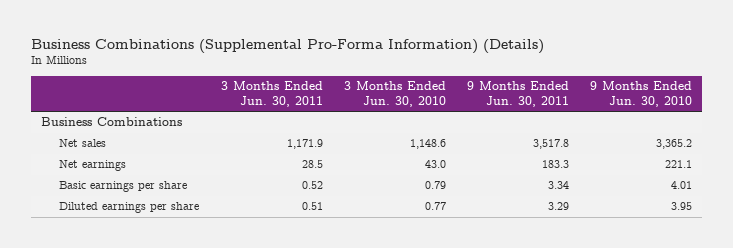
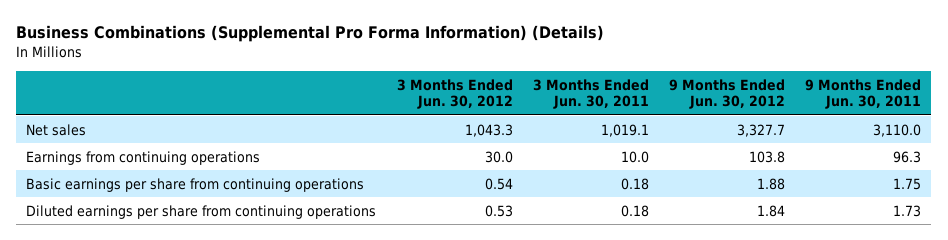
[30,38,544,54] Business Combinations (Supplemental Pro-Forma Information) (Details) -> [16,25,605,43] Business Combinations (Supplemental Pro Forma Information) (Details)
[343,81,446,107] 3 Months Ended Jun. 30, 2010 -> none
[589,81,692,107] 9 Months Ended Jun. 30, 2010 -> none
none -> [396,78,513,110] 3 Months Ended Jun. 30, 2012
none -> [669,78,786,110] 9 Months Ended Jun. 30, 2012
[41,117,183,127] Business Combinations -> none
[286,139,323,150] 1,171.9 -> [600,123,649,137] 1,019.1
[532,139,569,150] 3,517.8 -> [873,123,922,137] 3,110.0
[59,160,127,172] Net earnings -> [26,150,261,165] Earnings from continuing operations
[301,160,323,169] 28.5 -> [620,150,649,163] 10.0
[541,160,569,169] 183.3 -> [893,150,922,163] 96.3
[59,181,188,193] Basic earnings per share -> [26,177,365,192] Basic earnings per share from continuing operations
[301,181,323,190] 0.52 -> [620,177,649,190] 0.18
[547,181,569,190] 3.34 -> [893,177,922,190] 1.75
[59,202,200,214] Diluted earnings per share -> [26,204,377,219] Diluted earnings per share from continuing operations
[301,202,323,211] 0.51 -> [620,204,649,217] 0.18
[547,202,569,211] 3.29 -> [893,204,922,217] 1.73

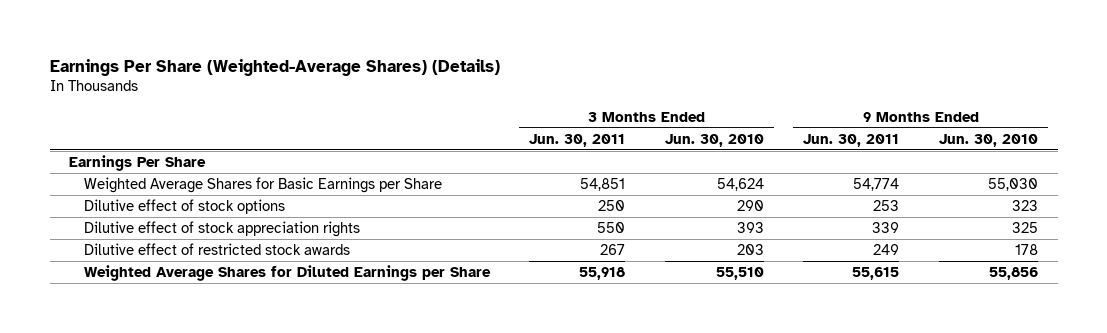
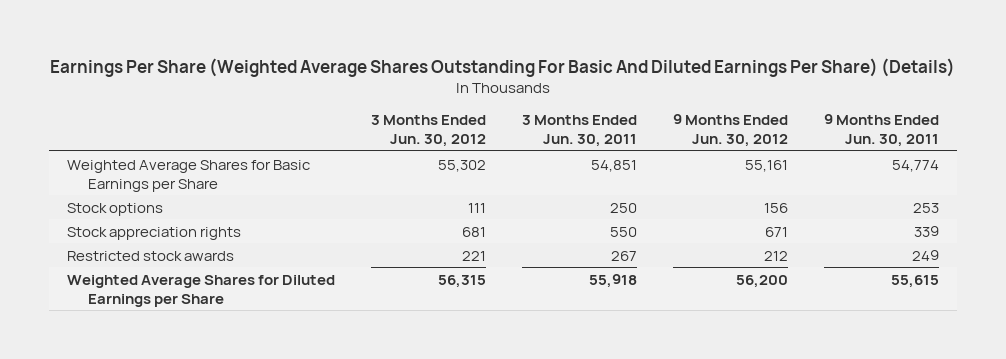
[49,59,500,77] Earnings Per Share (Weighted-Average Shares) (Details) -> [50,57,956,77] Earnings Per Share (Weighted Average Shares Outstanding For Basic And Diluted Earnings Per Share) (Details)
[664,133,764,147] Jun. 30, 2010 -> none
[938,133,1038,147] Jun. 30, 2010 -> none
none -> [371,115,487,148] 3 Months Ended Jun. 30, 2012
none -> [673,114,789,148] 9 Months Ended Jun. 30, 2012
[69,154,207,171] Earnings Per Share -> none
[83,198,285,214] Dilutive effect of stock options -> [67,202,164,216] Stock options
[83,220,360,237] Dilutive effect of stock appreciation rights -> [67,226,242,240] Stock appreciation rights
[83,242,350,255] Dilutive effect of restricted stock awards -> [67,250,235,261] Restricted stock awards

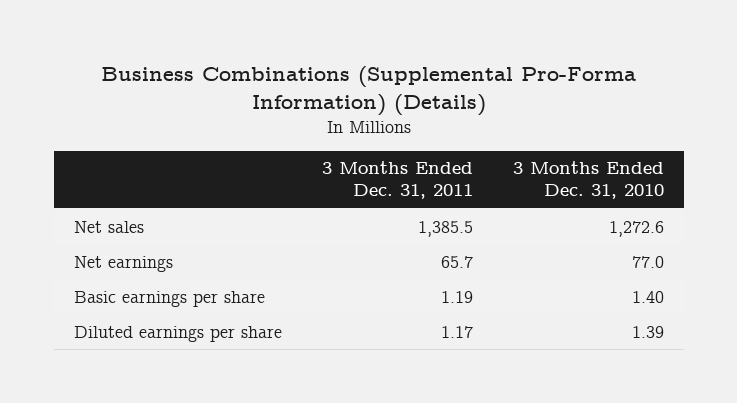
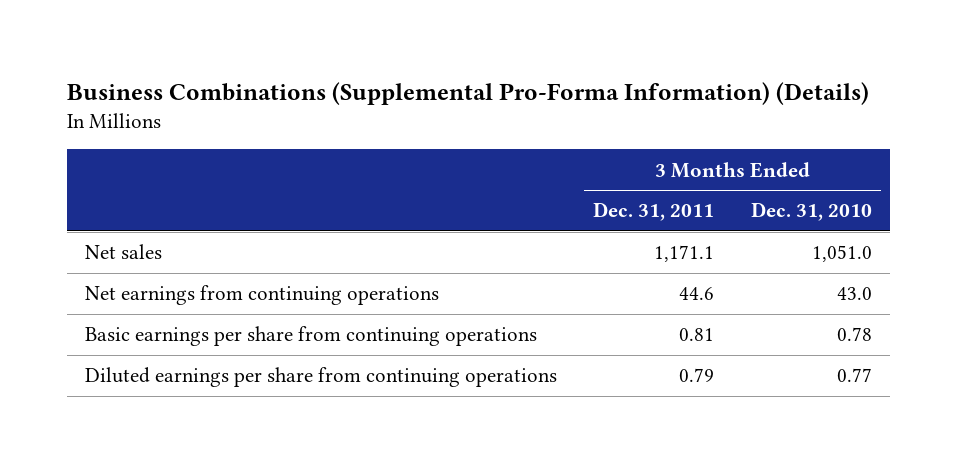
[417,220,473,237] 1,385.5 -> [654,245,715,263] 1,171.1
[608,220,664,237] 1,272.6 -> [811,245,872,263] 1,051.0
[73,255,173,272] Net earnings -> [85,285,440,306] Net earnings from continuing operations
[440,255,473,268] 65.7 -> [679,287,715,301] 44.6
[631,255,664,268] 77.0 -> [836,287,872,301] 43.0
[73,290,265,307] Basic earnings per share -> [85,326,538,347] Basic earnings per share from continuing operations
[440,290,473,303] 1.19 -> [679,328,715,342] 0.81
[631,290,664,303] 1.40 -> [836,327,872,342] 0.78
[73,325,282,342] Diluted earnings per share -> [85,367,558,388] Diluted earnings per share from continuing operations
[440,325,473,338] 1.17 -> [679,368,715,383] 0.79
[631,325,664,338] 1.39 -> [836,368,872,383] 0.77

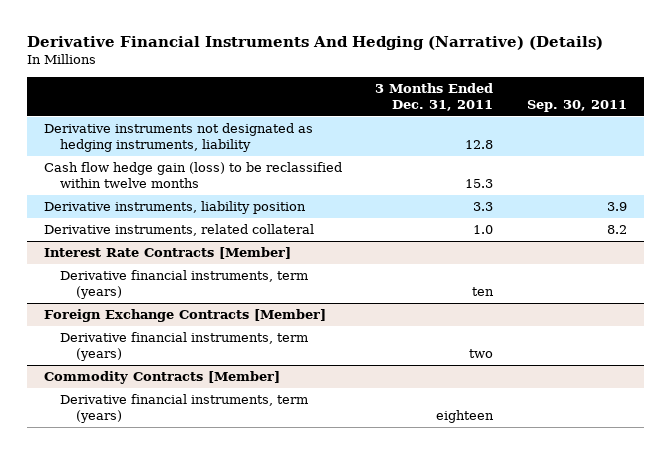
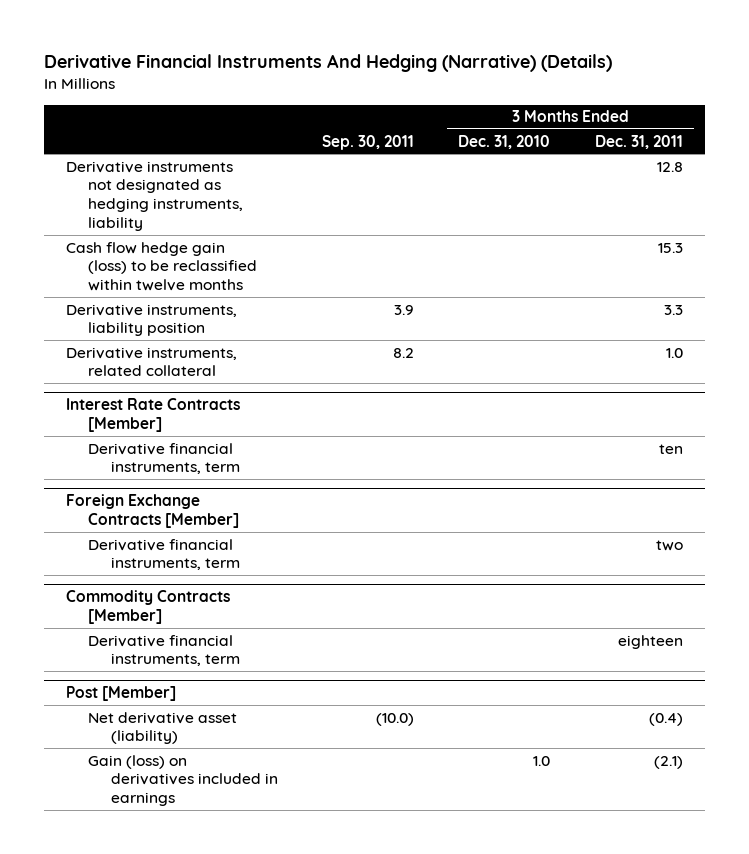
none -> [458,134,551,149] Dec. 31, 2010
[59,270,308,300] Derivative financial instruments, term (years) -> [88,442,240,475] Derivative financial instruments, term
[59,332,308,362] Derivative financial instruments, term (years) -> [88,538,240,571] Derivative financial instruments, term
[59,394,308,424] Derivative financial instruments, term (years) -> [88,634,240,667] Derivative financial instruments, term
none -> [66,686,177,702] Post [Member]
none -> [88,711,238,745] Net derivative asset (liability)
none -> [88,754,278,807] Gain (loss) on derivatives included in earnings

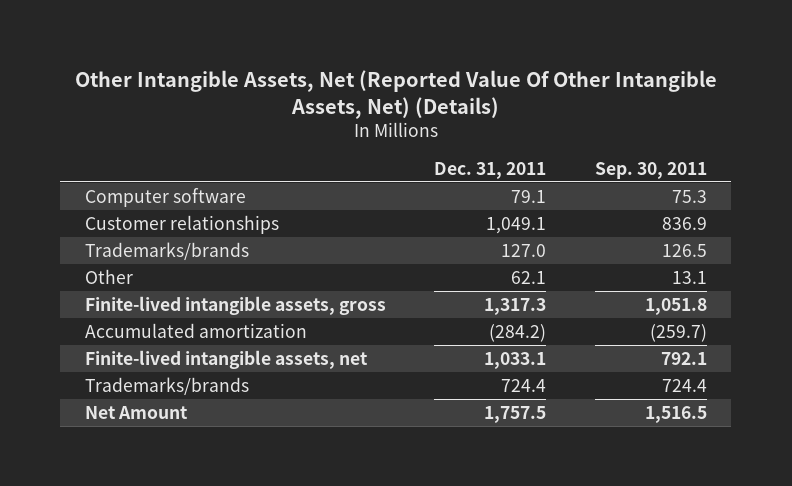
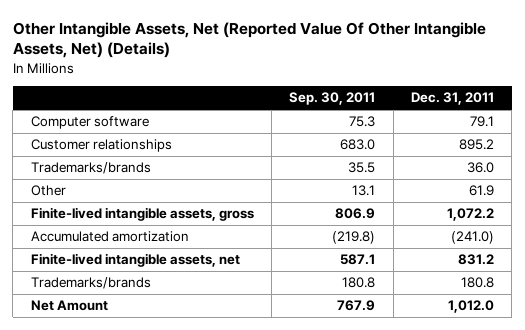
[486,216,547,234] 1,049.1 -> [458,139,494,151] 895.2
[662,216,708,230] 836.9 -> [340,139,376,151] 683.0
[501,243,547,257] 127.0 -> [466,162,494,174] 36.0
[662,243,708,257] 126.5 -> [348,162,376,174] 35.5
[511,270,547,284] 62.1 -> [468,185,494,197] 61.9
[484,297,547,315] 1,317.3 -> [446,208,494,222] 1,072.2
[645,297,708,315] 1,051.8 -> [335,208,376,220] 806.9
[489,323,547,342] (284.2) -> [450,231,494,245] (241.0)
[650,323,708,342] (259.7) -> [332,231,376,245] (219.8)
[484,351,547,369] 1,033.1 -> [457,254,494,266] 831.2
[661,351,708,365] 792.1 -> [340,254,376,266] 587.1
[501,378,547,392] 724.4 -> [460,277,494,289] 180.8
[662,378,708,392] 724.4 -> [342,277,376,289] 180.8
[484,405,547,423] 1,757.5 -> [447,300,494,314] 1,012.0
[645,405,708,423] 1,516.5 -> [337,300,376,312] 767.9

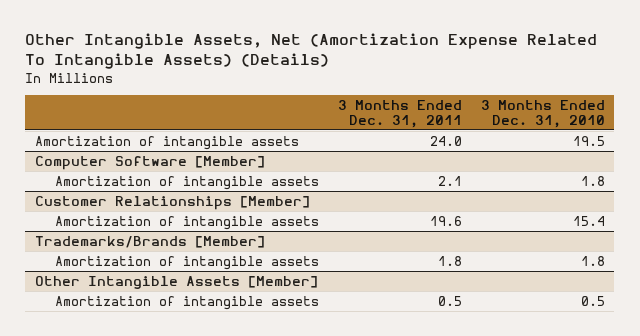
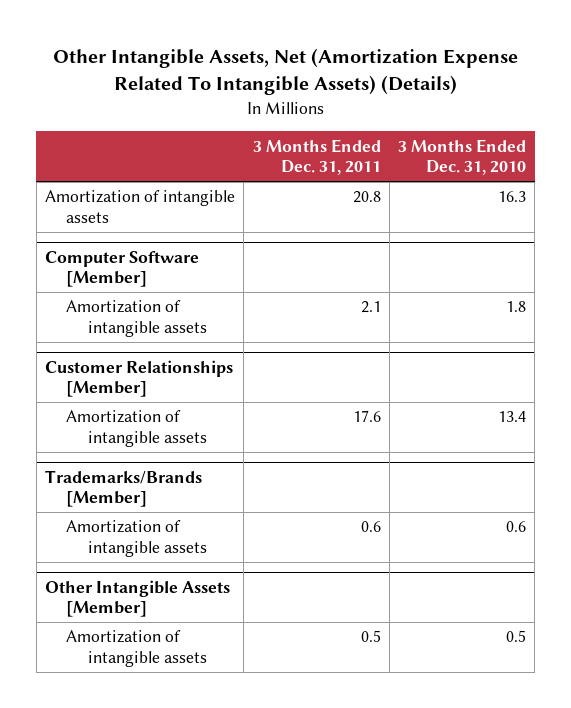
[429,135,462,146] 24.0 -> [352,191,381,204] 20.8
[572,135,605,146] 19.5 -> [498,191,527,203] 16.3
[429,215,462,226] 19.6 -> [352,410,381,423] 17.6
[572,215,605,226] 15.4 -> [498,411,527,423] 13.4
[437,255,462,266] 1.8 -> [360,521,381,533] 0.6
[580,255,605,266] 1.8 -> [506,521,527,533] 0.6

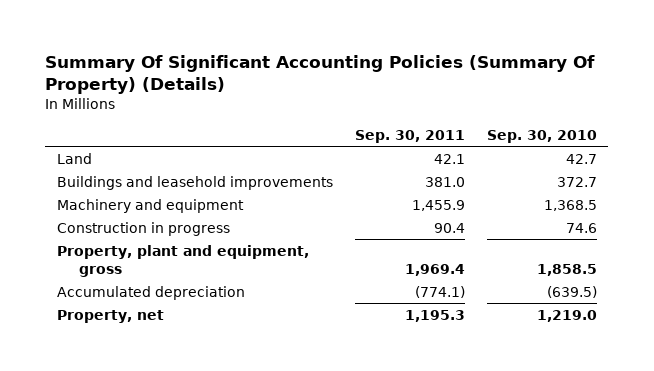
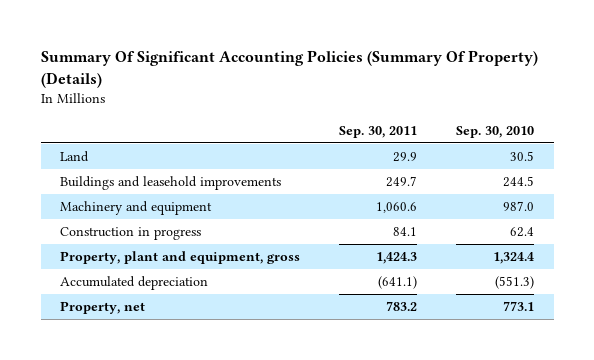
[433,153,465,164] 42.1 -> [393,152,418,163] 29.9
[566,153,598,164] 42.7 -> [510,151,535,162] 30.5
[424,176,465,187] 381.0 -> [386,176,418,188] 249.7
[557,176,598,187] 372.7 -> [503,176,535,188] 244.5
[411,199,465,211] 1,455.9 -> [376,202,418,214] 1,060.6
[544,199,598,211] 1,368.5 -> [503,201,535,212] 987.0
[433,222,465,233] 90.4 -> [393,227,418,237] 84.1
[566,222,598,233] 74.6 -> [510,227,535,238] 62.4
[404,263,465,276] 1,969.4 -> [376,252,418,265] 1,424.3
[537,263,598,276] 1,858.5 -> [493,252,535,265] 1,324.4
[414,285,465,298] (774.1) -> [378,276,418,290] (641.1)
[547,285,598,298] (639.5) -> [495,276,535,290] (551.3)
[404,309,465,322] 1,195.3 -> [386,301,418,312] 783.2
[537,309,598,322] 1,219.0 -> [503,301,535,312] 773.1

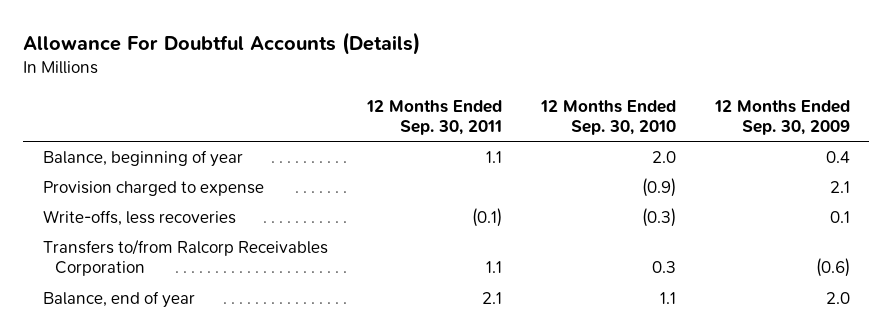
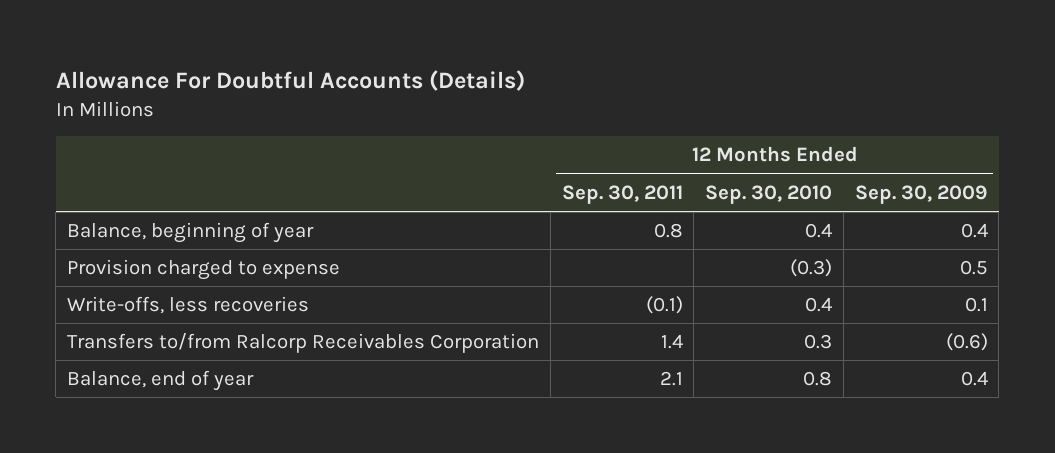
[485,151,502,164] 1.1 -> [653,223,683,239] 0.8
[651,151,676,164] 2.0 -> [805,223,833,239] 0.4
[641,178,676,198] (0.9) -> [790,259,833,278] (0.3)
[829,181,850,194] 2.1 -> [959,260,988,276] 0.5
[641,208,676,228] (0.3) -> [805,297,833,313] 0.4
[485,261,502,274] 1.1 -> [660,334,683,350] 1.4
[659,292,676,305] 1.1 -> [803,371,833,387] 0.8
[825,292,850,305] 2.0 -> [960,371,988,387] 0.4

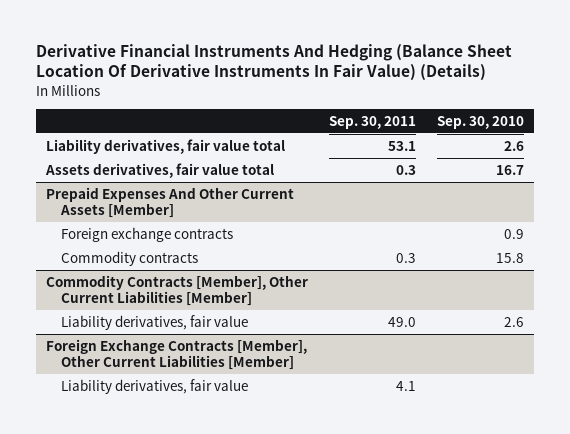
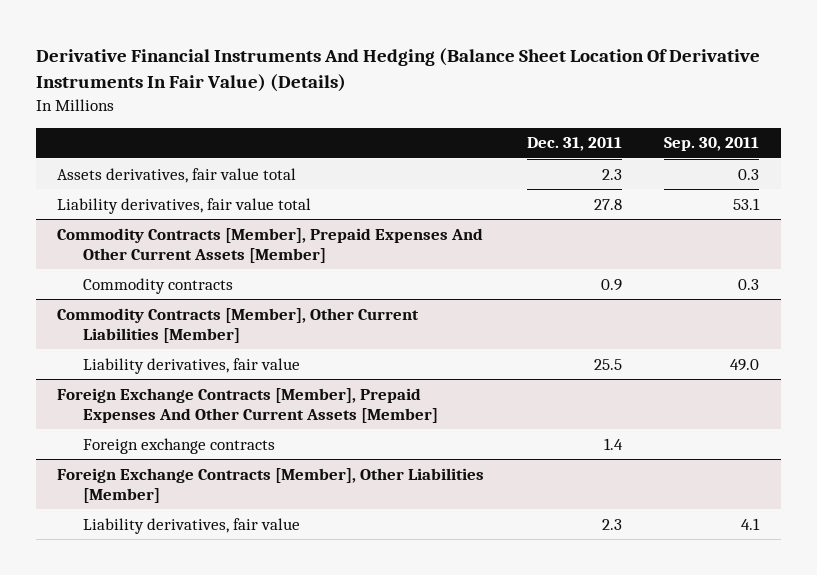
[436,115,524,129] Sep. 30, 2010 -> none
none -> [526,137,622,152] Dec. 31, 2011
[60,226,233,242] Foreign exchange contracts -> none
[46,138,286,154] Liability derivatives, fair value total -> [57,197,312,214] Liability derivatives, fair value total
[46,186,295,218] Prepaid Expenses And Other Current Assets [Member] -> [57,227,484,263] Commodity Contracts [Member], Prepaid Expenses And Other Current Assets [Member]
none -> [57,387,438,423] Foreign Exchange Contracts [Member], Prepaid Expenses And Other Current Assets [Member]
none -> [82,437,275,454] Foreign exchange contracts
[46,338,308,370] Foreign Exchange Contracts [Member], Other Current Liabilities [Member] -> [57,467,485,503] Foreign Exchange Contracts [Member], Other Liabilities [Member]

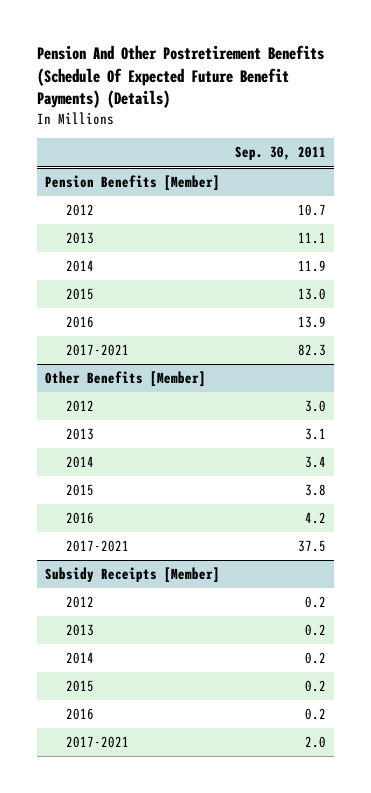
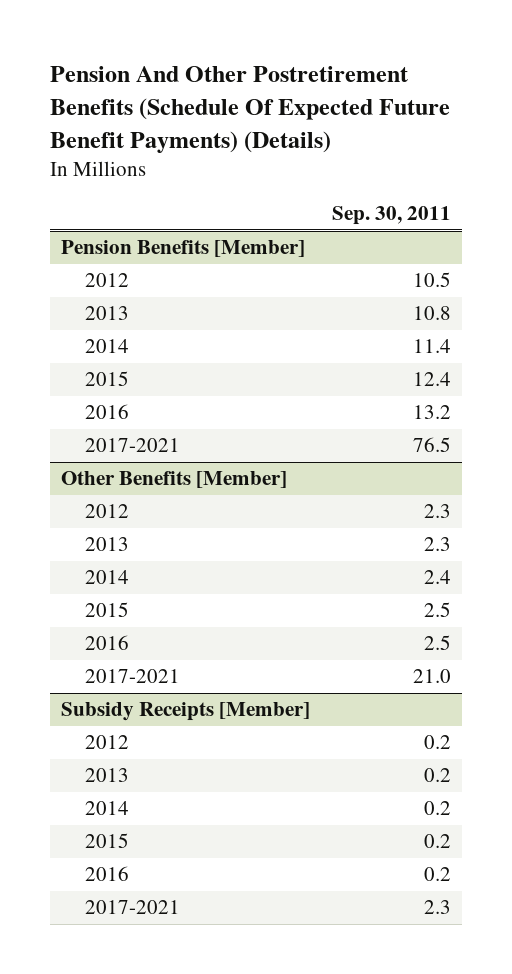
[298,204,327,217] 10.7 -> [413,272,452,288] 10.5
[298,232,327,245] 11.1 -> [413,306,452,321] 10.8
[298,260,327,273] 11.9 -> [413,339,452,354] 11.4
[298,288,327,301] 13.0 -> [413,372,452,387] 12.4
[298,316,327,329] 13.9 -> [413,405,452,420] 13.2
[298,344,327,357] 82.3 -> [413,437,452,453] 76.5
[305,400,327,413] 3.0 -> [424,504,452,519] 2.3
[305,428,327,441] 3.1 -> [424,537,452,552] 2.3
[305,456,327,469] 3.4 -> [424,570,452,585] 2.4
[305,484,327,497] 3.8 -> [424,602,452,618] 2.5
[305,512,327,525] 4.2 -> [424,635,452,651] 2.5
[298,540,327,553] 37.5 -> [413,669,452,684] 21.0
[305,736,327,749] 2.0 -> [424,900,452,915] 2.3

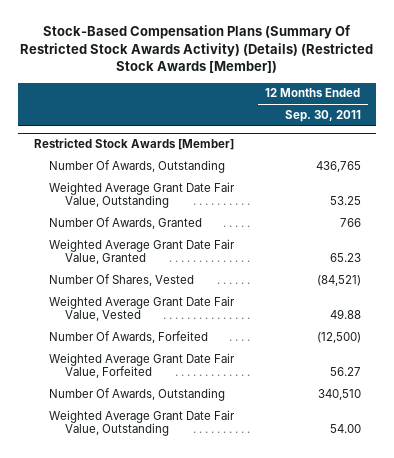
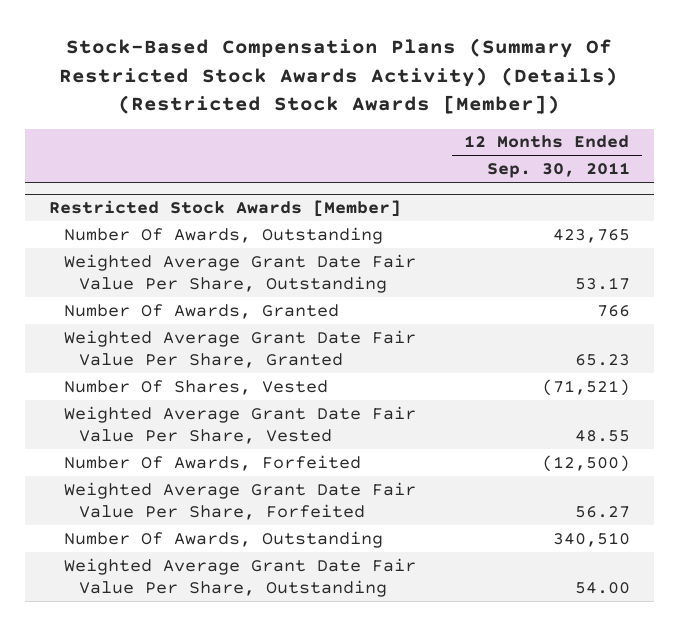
[315,160,361,172] 436,765 -> [552,228,630,243] 423,765
[49,181,236,209] Weighted Average Grant Date Fair Value, Outstanding -> [63,253,416,293] Weighted Average Grant Date Fair Value Per Share, Outstanding
[329,196,361,206] 53.25 -> [574,276,630,290] 53.17
[49,238,236,265] Weighted Average Grant Date Fair Value, Granted -> [63,329,416,368] Weighted Average Grant Date Fair Value Per Share, Granted
[316,274,361,286] (84,521) -> [541,378,630,396] (71,521)
[49,295,236,322] Weighted Average Grant Date Fair Value, Vested -> [63,405,416,444] Weighted Average Grant Date Fair Value Per Share, Vested
[329,309,361,320] 49.88 -> [574,429,630,442] 48.55
[49,352,236,379] Weighted Average Grant Date Fair Value, Forfeited -> [63,481,416,520] Weighted Average Grant Date Fair Value Per Share, Forfeited
[49,409,236,437] Weighted Average Grant Date Fair Value, Outstanding -> [63,557,416,597] Weighted Average Grant Date Fair Value Per Share, Outstanding

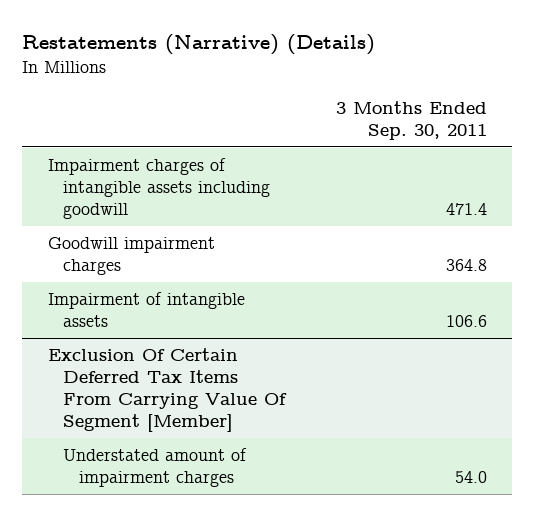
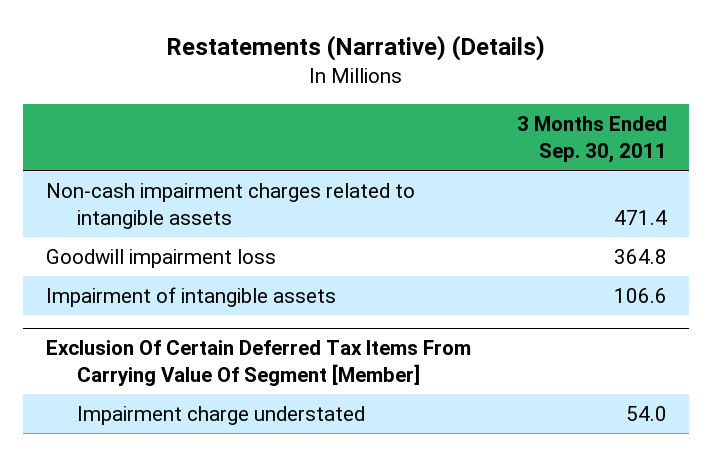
[47,158,271,219] Impairment charges of intangible assets including goodwill -> [46,182,416,229] Non-cash impairment charges related to intangible assets
[47,237,215,276] Goodwill impairment charges -> [46,248,277,268] Goodwill impairment loss
[63,448,248,488] Understated amount of impairment charges -> [76,405,365,425] Impairment charge understated

